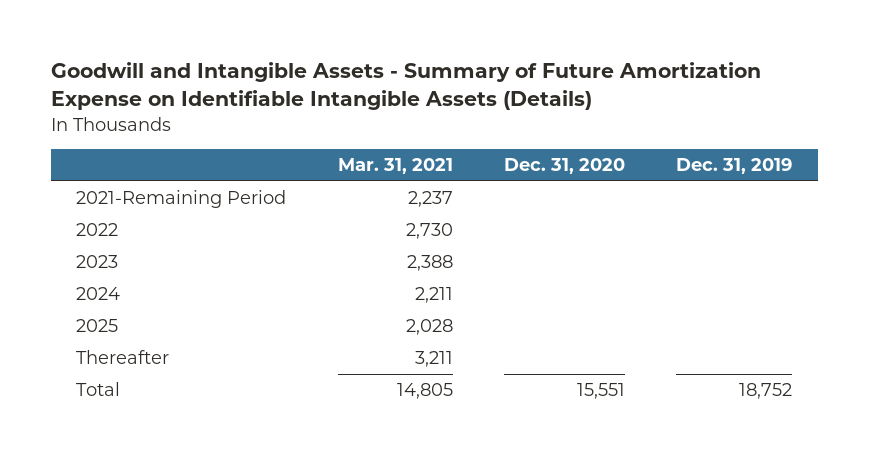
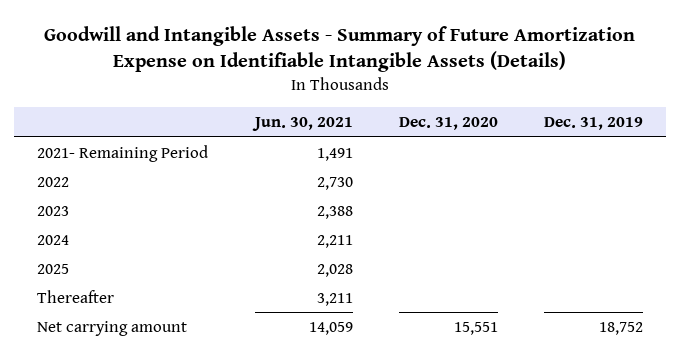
[337,158,453,175] Mar. 31, 2021 -> none
none -> [251,117,353,132] Jun. 30, 2021
[76,190,287,209] 2021-Remaining Period -> [37,144,209,162] 2021- Remaining Period
[76,382,121,397] Total -> [37,320,188,336] Net carrying amount

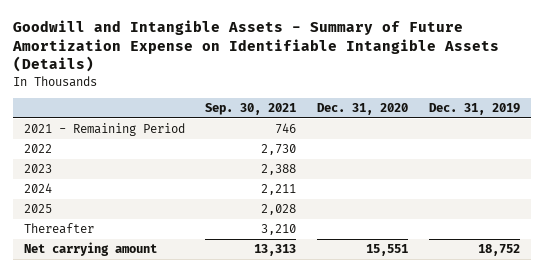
[251,117,353,132] Jun. 30, 2021 -> none
none -> [205,102,297,115] Sep. 30, 2021
[37,144,209,162] 2021- Remaining Period -> [23,123,185,137] 2021 - Remaining Period

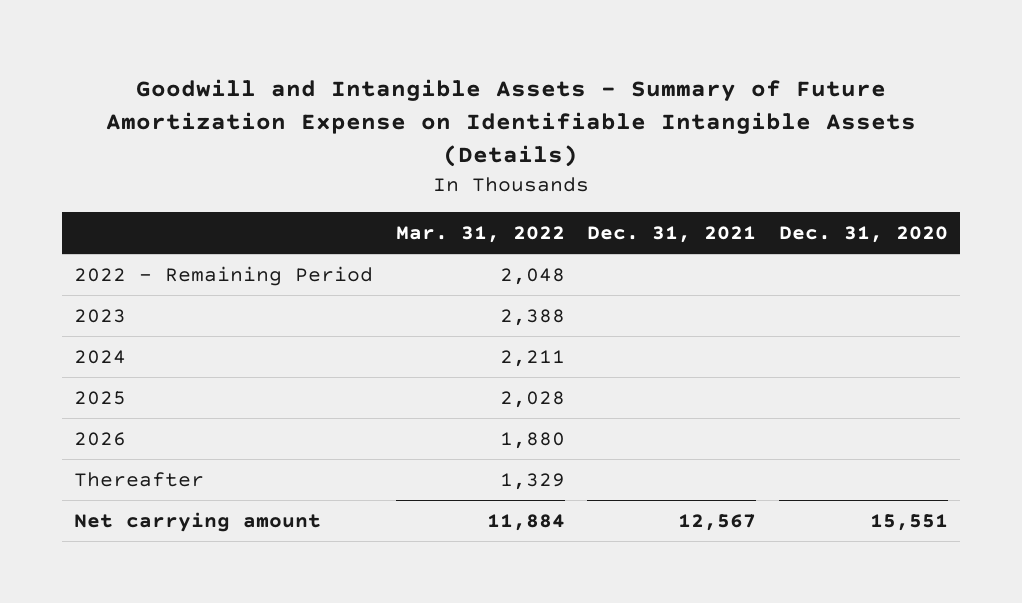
[205,102,297,115] Sep. 30, 2021 -> none
[429,102,521,115] Dec. 31, 2019 -> none
none -> [395,225,565,243] Mar. 31, 2022
none -> [587,225,757,243] Dec. 31, 2021
[23,144,52,154] 2022 -> none
[23,123,185,137] 2021 - Remaining Period -> [73,265,373,286] 2022 - Remaining Period
none -> [73,431,126,446] 2026

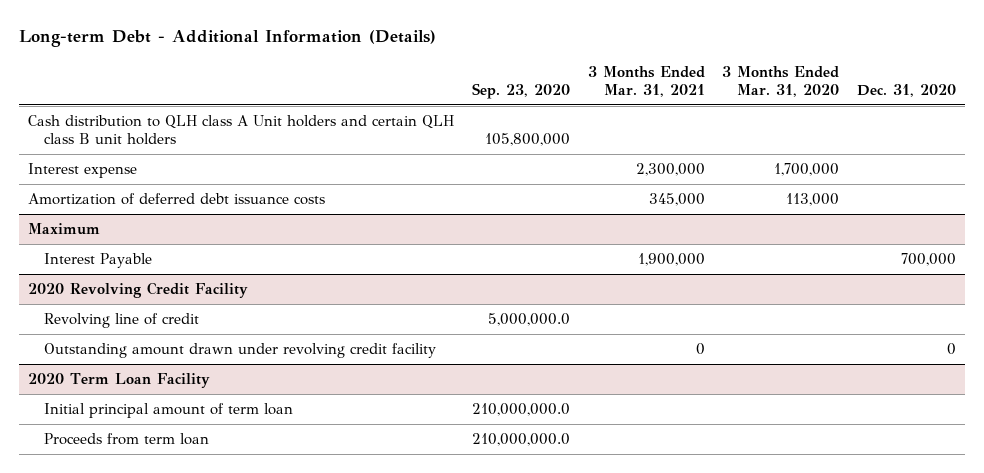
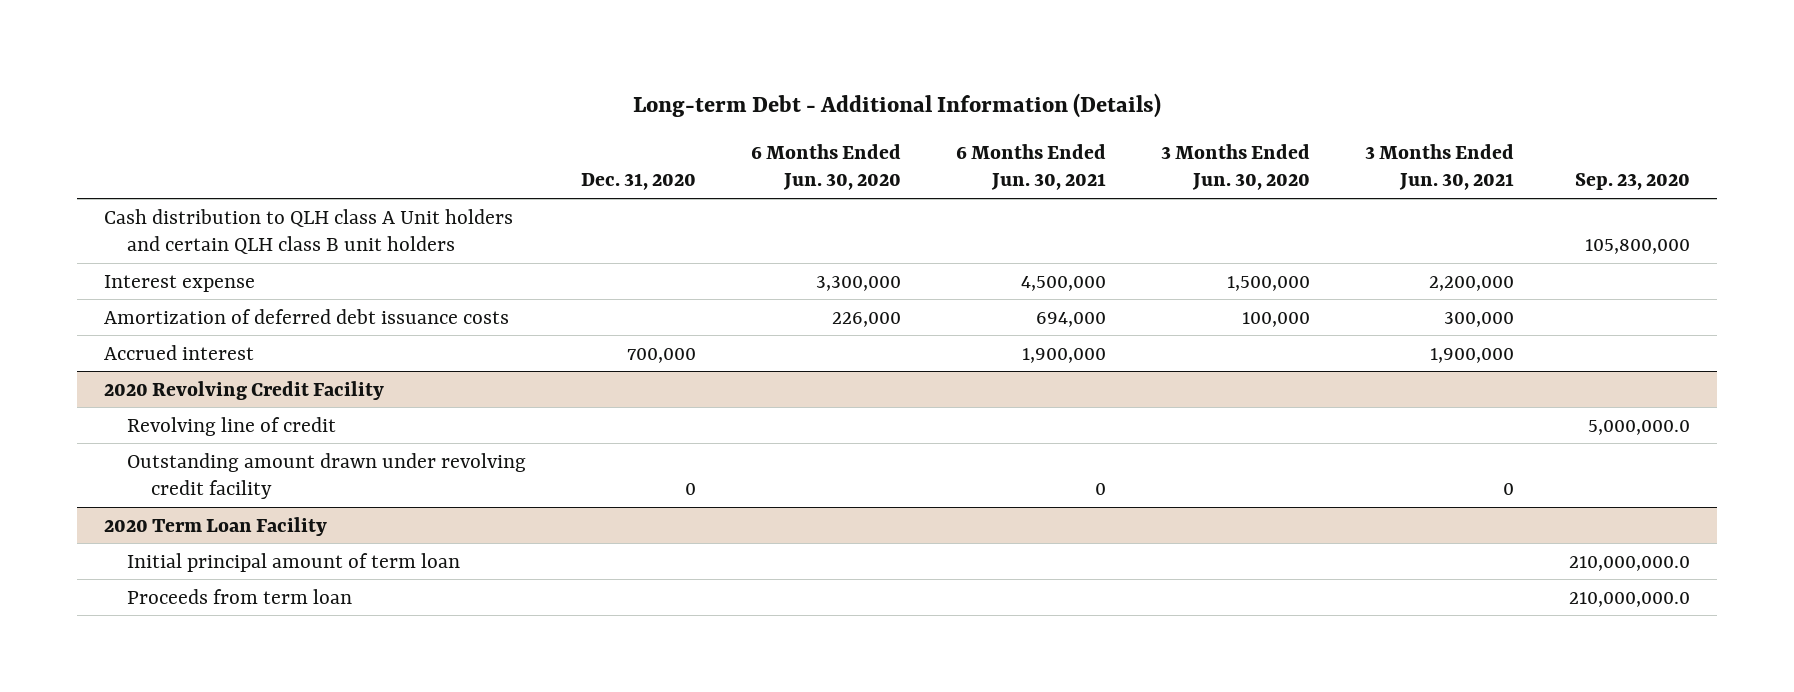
[587,66,705,98] 3 Months Ended Mar. 31, 2021 -> none
[722,66,840,98] 3 Months Ended Mar. 31, 2020 -> none
none -> [751,143,902,191] 6 Months Ended Jun. 30, 2020
none -> [956,143,1107,191] 6 Months Ended Jun. 30, 2021
none -> [1160,143,1310,191] 3 Months Ended Jun. 30, 2020
none -> [1364,143,1514,191] 3 Months Ended Jun. 30, 2021
[28,222,101,235] Maximum -> none
[44,252,153,268] Interest Payable -> none
none -> [104,344,255,360] Accrued interest

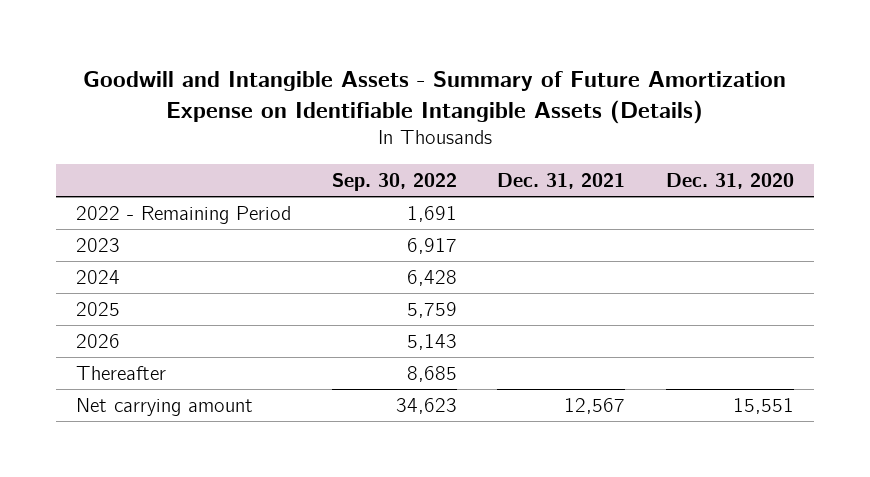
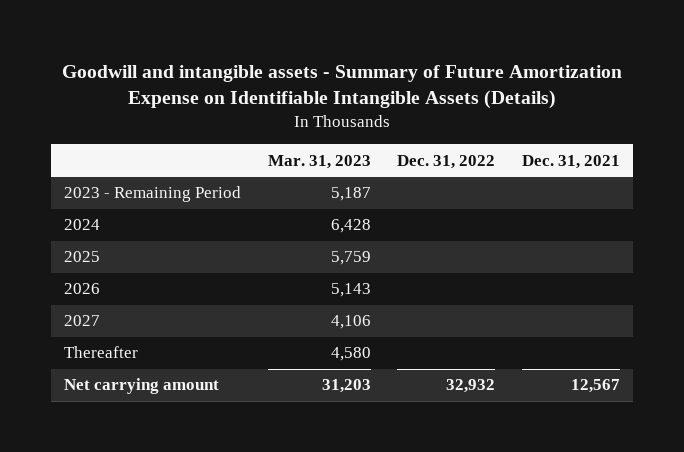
[82,70,786,124] Goodwill and Intangible Assets - Summary of Future Amortization Expense on Identifiable Intangible Assets (Details) -> [62,64,623,110] Goodwill and intangible assets - Summary of Future Amortization Expense on Identifiable Intangible Assets (Details)
[331,173,457,192] Sep. 30, 2022 -> none
[665,173,794,190] Dec. 31, 2020 -> none
none -> [267,154,371,169] Mar. 31, 2023
none -> [397,154,496,169] Dec. 31, 2022
[76,237,121,252] 2023 -> none
[76,205,292,224] 2022 - Remaining Period -> [64,186,242,203] 2023 - Remaining Period
none -> [64,315,101,327] 2027

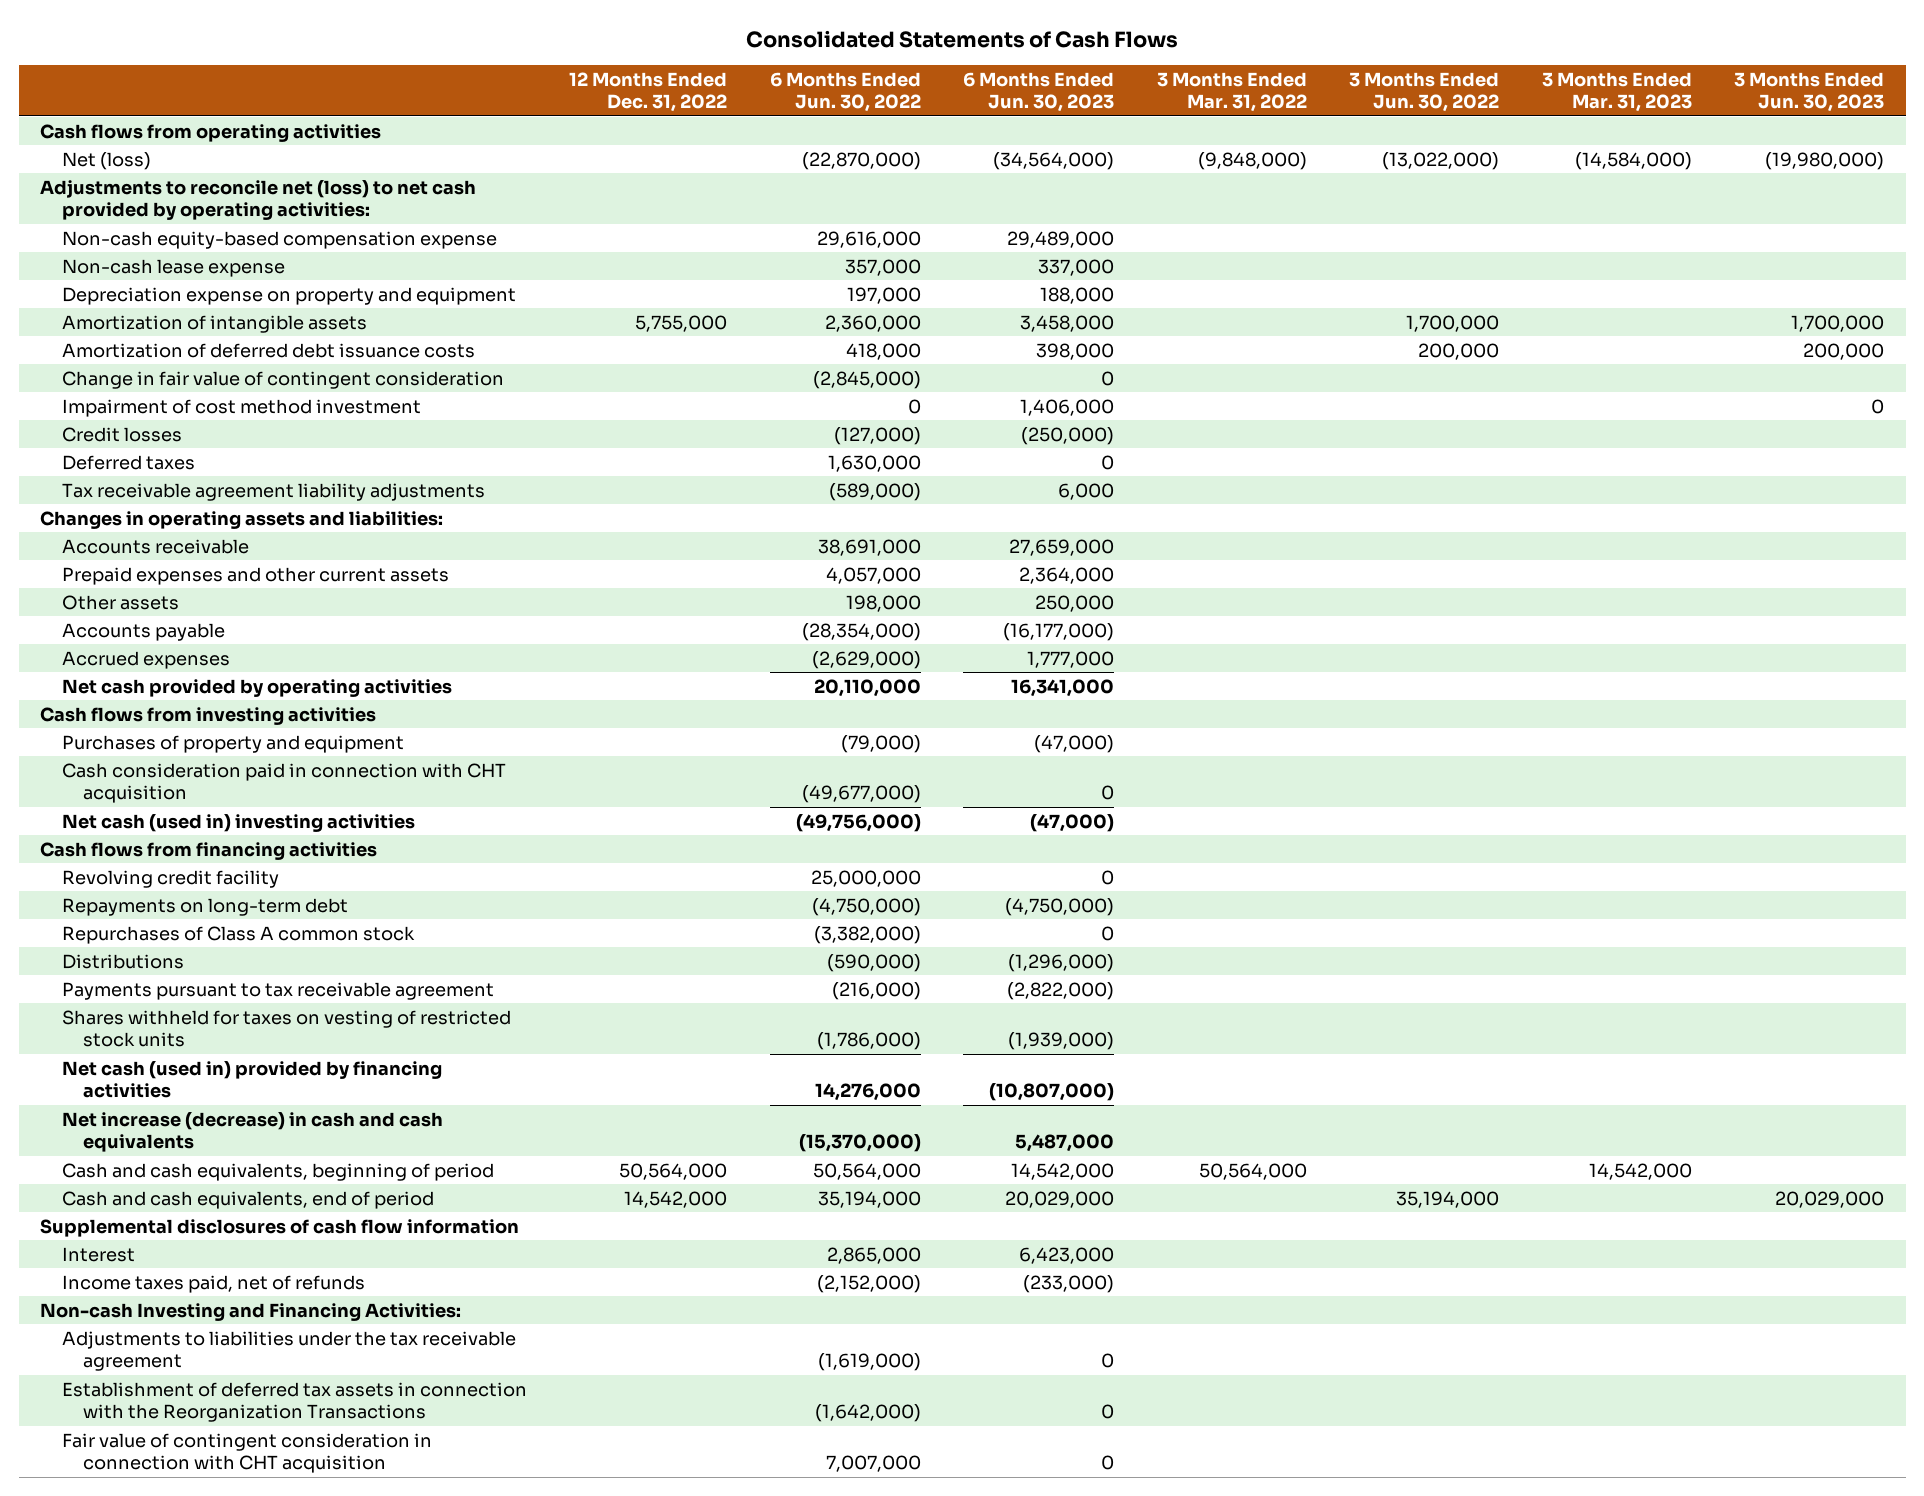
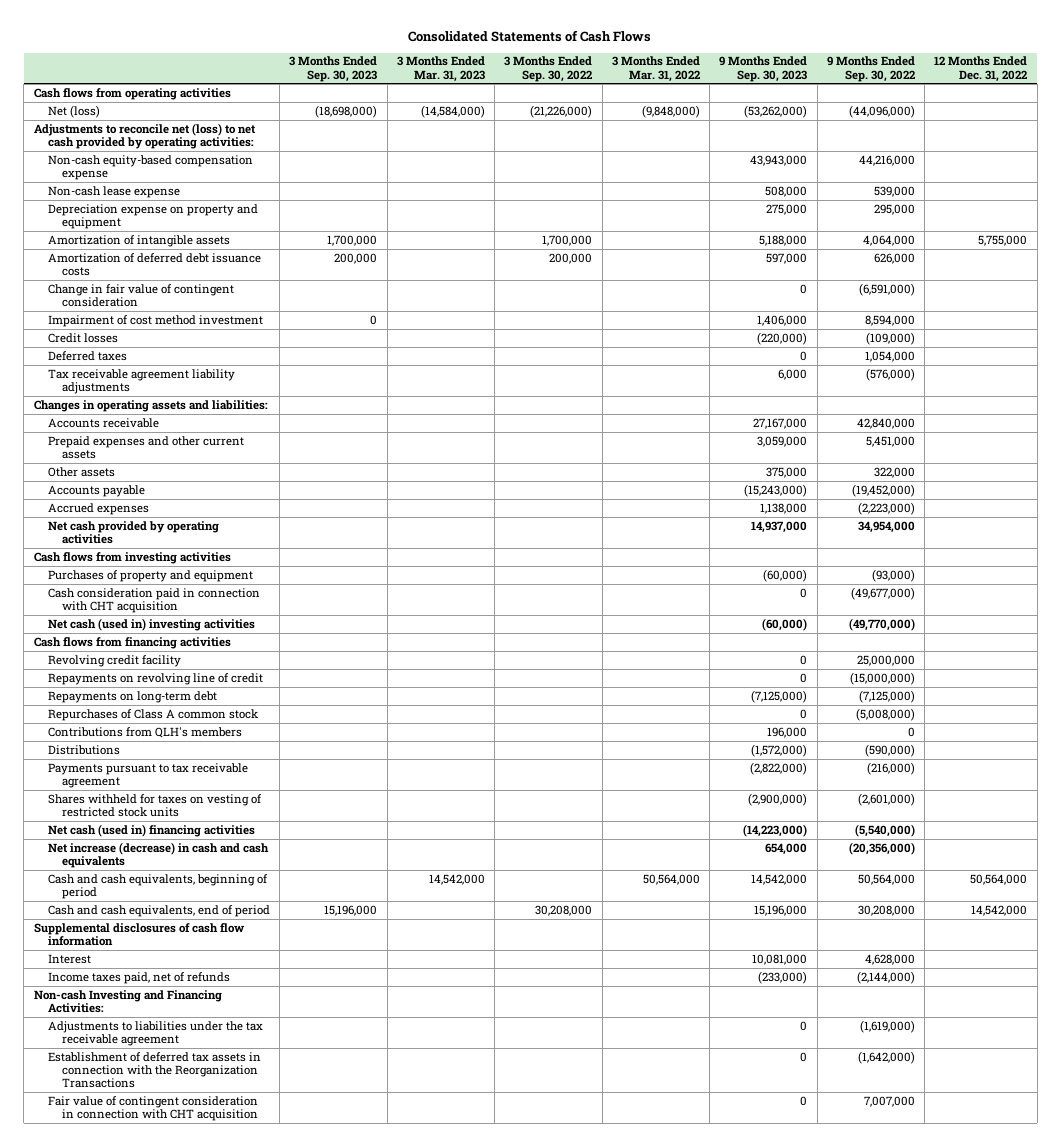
[769,71,921,113] 6 Months Ended Jun. 30, 2022 -> none
[963,71,1115,113] 6 Months Ended Jun. 30, 2023 -> none
[1349,71,1500,113] 3 Months Ended Jun. 30, 2022 -> none
[1734,71,1885,113] 3 Months Ended Jun. 30, 2023 -> none
none -> [289,56,378,82] 3 Months Ended Sep. 30, 2023
none -> [504,56,593,82] 3 Months Ended Sep. 30, 2022
none -> [719,56,808,82] 9 Months Ended Sep. 30, 2023
none -> [826,56,915,82] 9 Months Ended Sep. 30, 2022
none -> [47,672,263,685] Repayments on revolving line of credit
none -> [47,726,242,738] Contributions from QLH's members
[61,1060,442,1099] Net cash (used in) provided by financing activities -> [47,823,255,837] Net cash (used in) financing activities

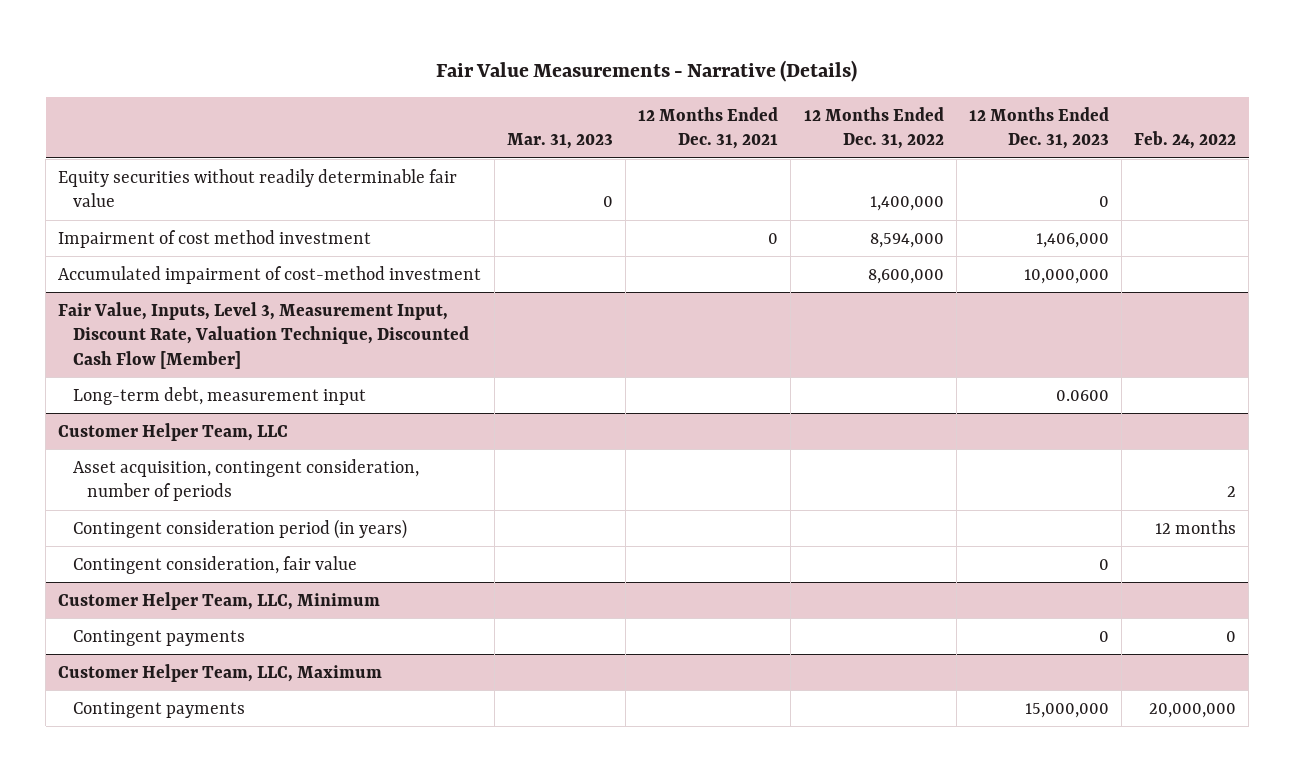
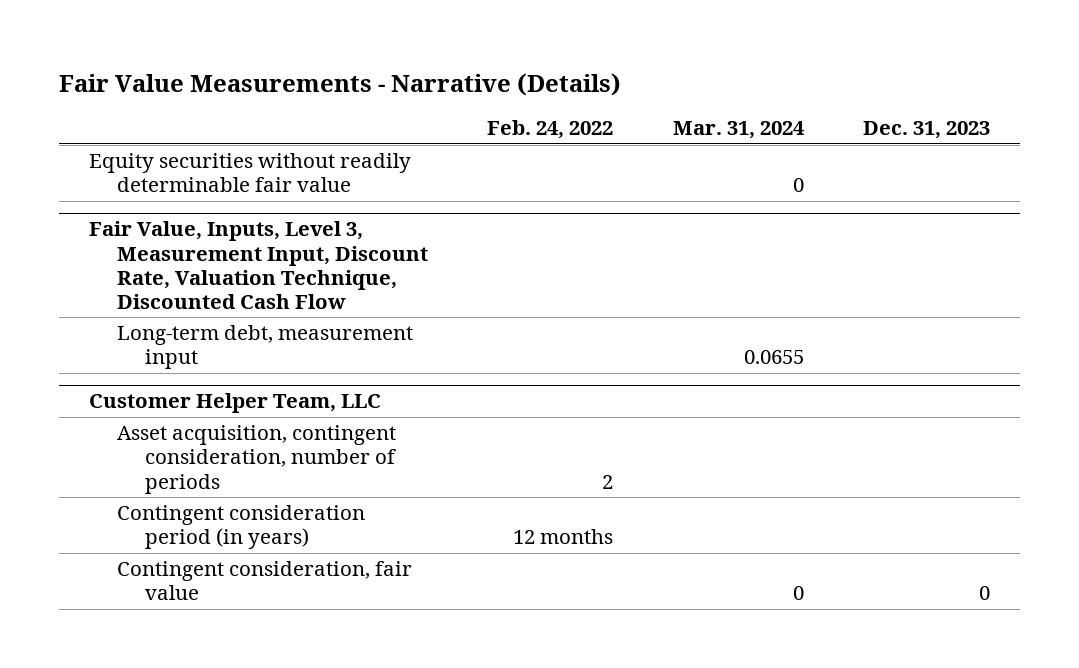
[506,133,613,150] Mar. 31, 2023 -> none
[638,106,779,150] 12 Months Ended Dec. 31, 2021 -> none
[803,106,944,150] 12 Months Ended Dec. 31, 2022 -> none
[968,106,1109,150] 12 Months Ended Dec. 31, 2023 -> none
none -> [672,121,805,140] Mar. 31, 2024
none -> [863,121,991,140] Dec. 31, 2023
[58,229,372,248] Impairment of cost method investment -> none
[58,265,482,284] Accumulated impairment of cost-method investment -> none
[58,301,469,369] Fair Value, Inputs, Level 3, Measurement Input, Discount Rate, Valuation Technique, Discounted Cash Flow [Member] -> [89,221,429,309] Fair Value, Inputs, Level 3, Measurement Input, Discount Rate, Valuation Technique, Discounted Cash Flow
[58,591,381,610] Customer Helper Team, LLC, Minimum -> none
[72,629,245,646] Contingent payments -> none
[58,663,383,682] Customer Helper Team, LLC, Maximum -> none
[72,701,245,718] Contingent payments -> none

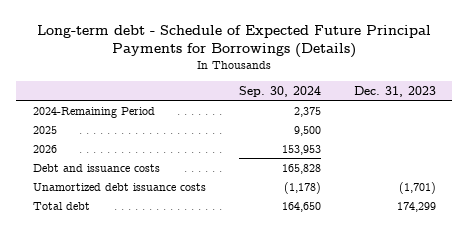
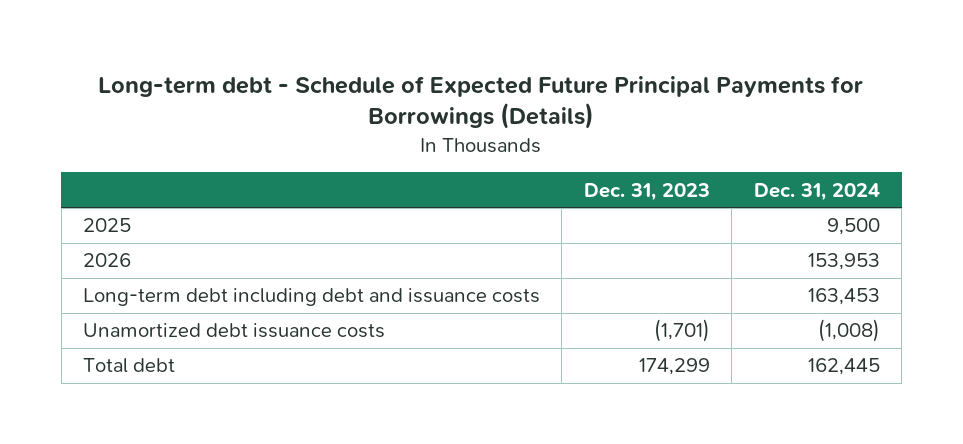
[238,86,321,98] Sep. 30, 2024 -> none
none -> [753,182,880,201] Dec. 31, 2024
[32,106,155,118] 2024-Remaining Period -> none
[32,163,160,172] Debt and issuance costs -> [82,288,540,307] Long-term debt including debt and issuance costs

